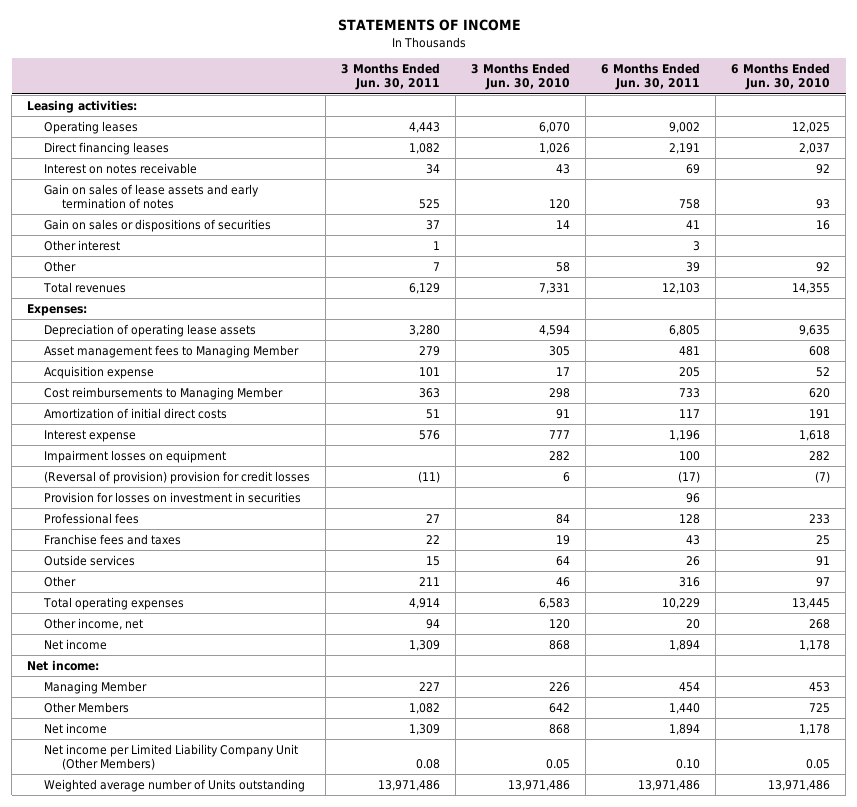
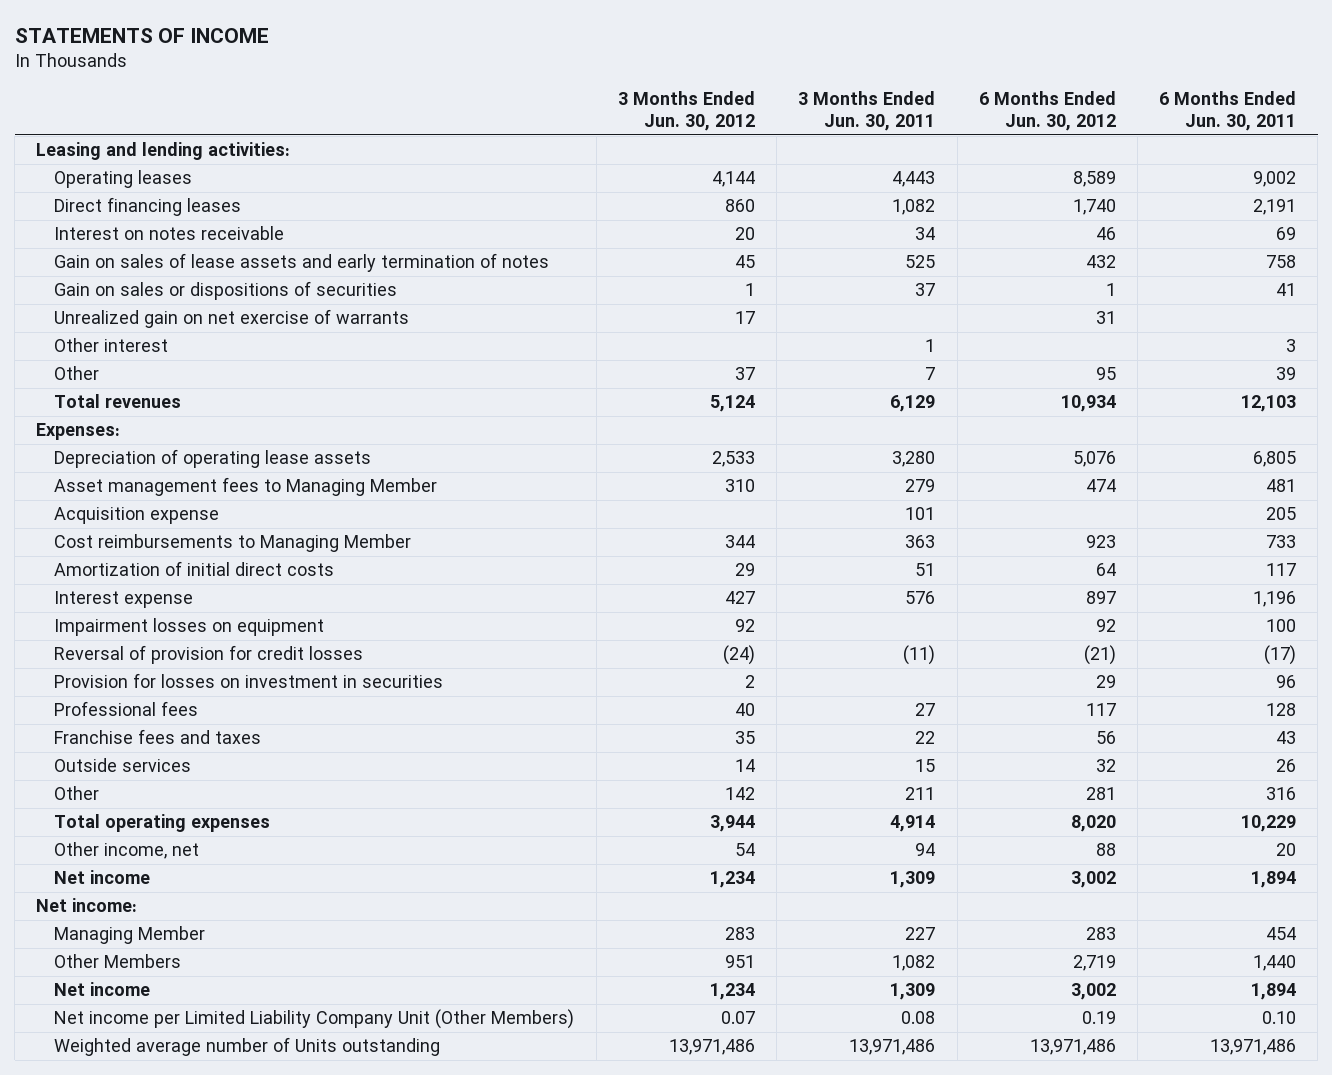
[471,63,571,91] 3 Months Ended Jun. 30, 2010 -> none
[731,63,831,91] 6 Months Ended Jun. 30, 2010 -> none
none -> [617,91,755,132] 3 Months Ended Jun. 30, 2012
none -> [978,91,1116,132] 6 Months Ended Jun. 30, 2012
[27,100,138,114] Leasing activities: -> [36,142,291,161] Leasing and lending activities:
none -> [54,309,410,329] Unrealized gain on net exercise of warrants
[44,471,311,485] (Reversal of provision) provision for credit losses -> [54,645,364,665] Reversal of provision for credit losses

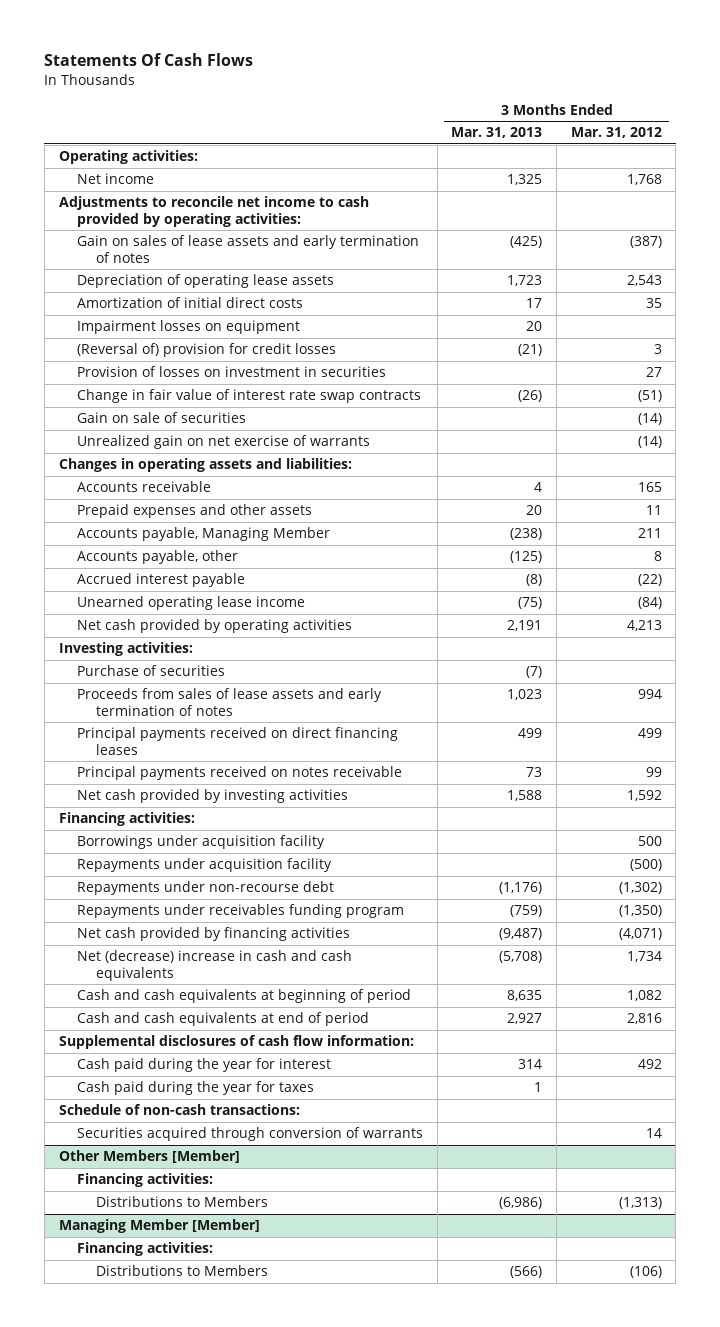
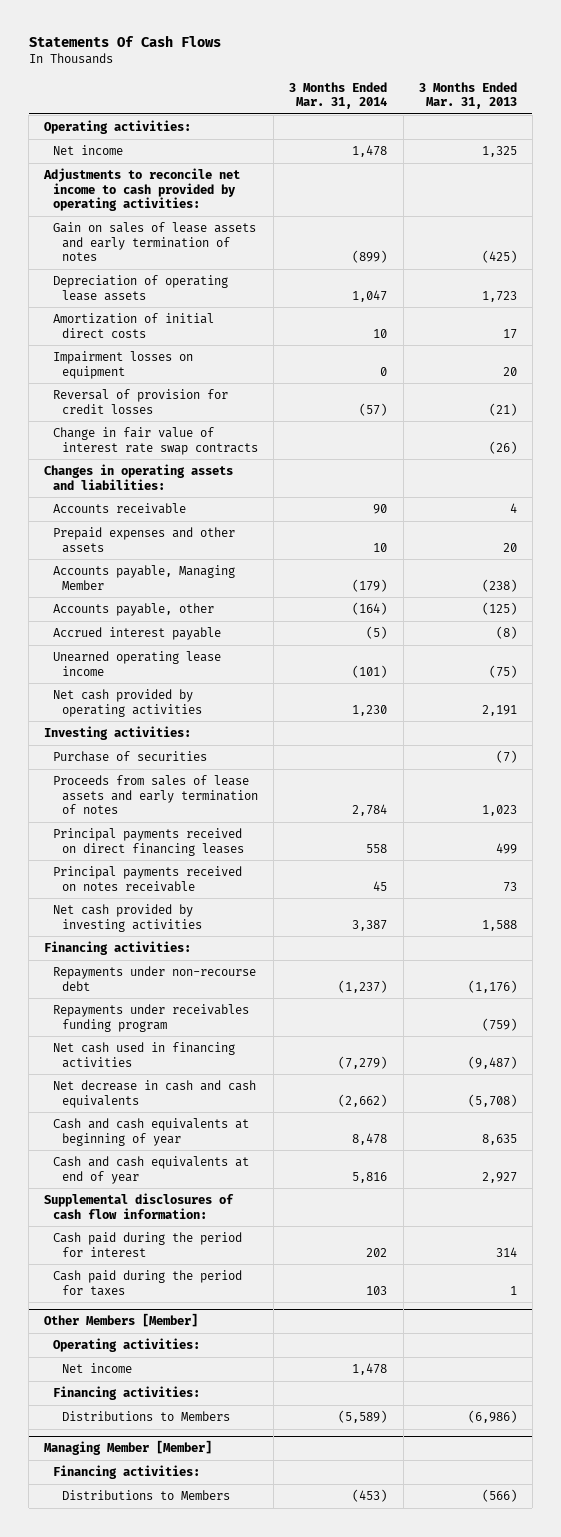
[570,127,662,139] Mar. 31, 2012 -> none
none -> [289,81,388,109] 3 Months Ended Mar. 31, 2014
[77,366,387,378] Provision of losses on investment in securities -> none
[77,343,337,358] (Reversal of) provision for credit losses -> [53,389,229,414] Reversal of provision for credit losses
[77,412,247,424] Gain on sale of securities -> none
[77,435,371,450] Unrealized gain on net exercise of warrants -> none
[77,835,326,850] Borrowings under acquisition facility -> none
[77,858,333,873] Repayments under acquisition facility -> none
[77,927,351,942] Net cash provided by financing activities -> [53,1042,236,1068] Net cash used in financing activities
[77,950,353,981] Net (decrease) increase in cash and cash equivalents -> [53,1080,257,1108] Net decrease in cash and cash equivalents
[77,989,412,1004] Cash and cash equivalents at beginning of period -> [53,1118,250,1146] Cash and cash equivalents at beginning of year
[77,1012,370,1027] Cash and cash equivalents at end of period -> [53,1156,250,1184] Cash and cash equivalents at end of year
[58,1104,300,1116] Schedule of non-cash transactions: -> none
[77,1127,424,1142] Securities acquired through conversion of warrants -> none
[77,1058,332,1073] Cash paid during the year for interest -> [53,1232,243,1257] Cash paid during the period for interest
[77,1081,315,1096] Cash paid during the year for taxes -> [53,1270,243,1296] Cash paid during the period for taxes
none -> [53,1338,201,1353] Operating activities:
none -> [62,1363,133,1374] Net income

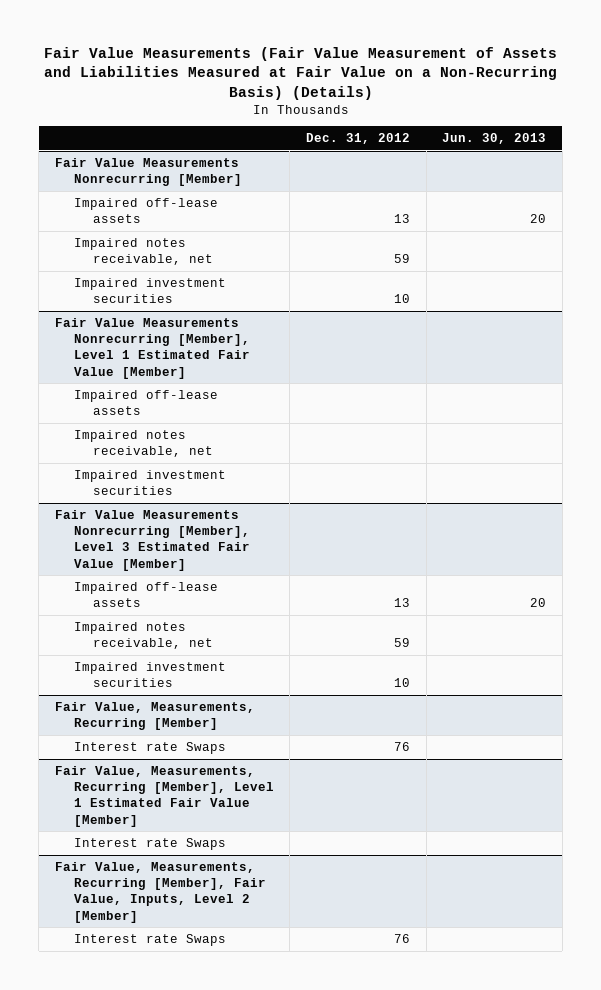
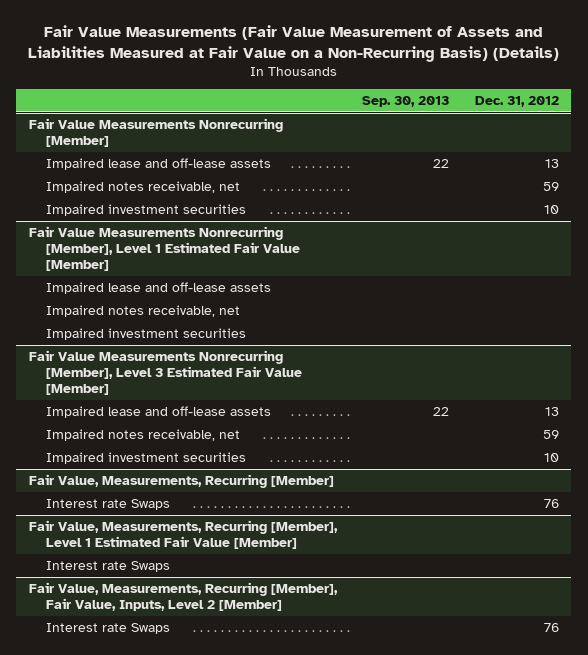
[442,133,547,145] Jun. 30, 2013 -> none
none -> [362,95,450,107] Sep. 30, 2013
[73,198,218,224] Impaired off-lease assets -> [45,157,271,170] Impaired lease and off-lease assets
[73,390,218,416] Impaired off-lease assets -> [45,281,271,294] Impaired lease and off-lease assets
[73,582,218,608] Impaired off-lease assets -> [45,405,271,418] Impaired lease and off-lease assets

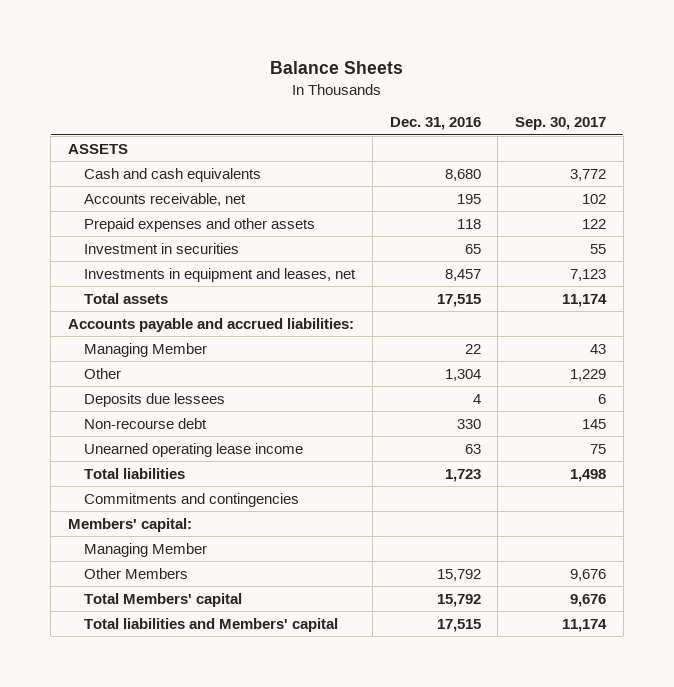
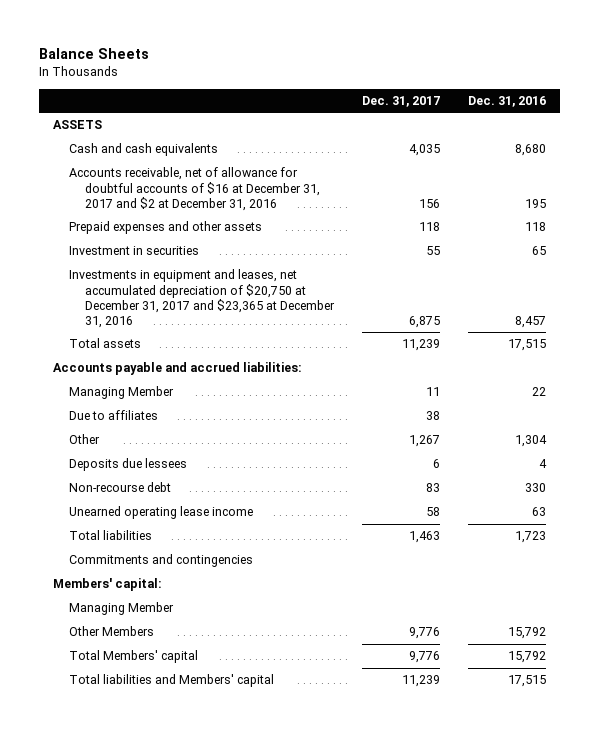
[515,117,607,131] Sep. 30, 2017 -> none
none -> [362,95,441,107] Dec. 31, 2017
[84,192,247,206] Accounts receivable, net -> [69,167,321,211] Accounts receivable, net of allowance for doubtful accounts of $16 at December 31, 2017 and $2 at December 31, 2016
[84,267,357,282] Investments in equipment and leases, net -> [69,269,336,329] Investments in equipment and leases, net accumulated depreciation of $20,750 at December 31, 2017 and $23,365 at December 31, 2016
none -> [69,410,159,421] Due to affiliates

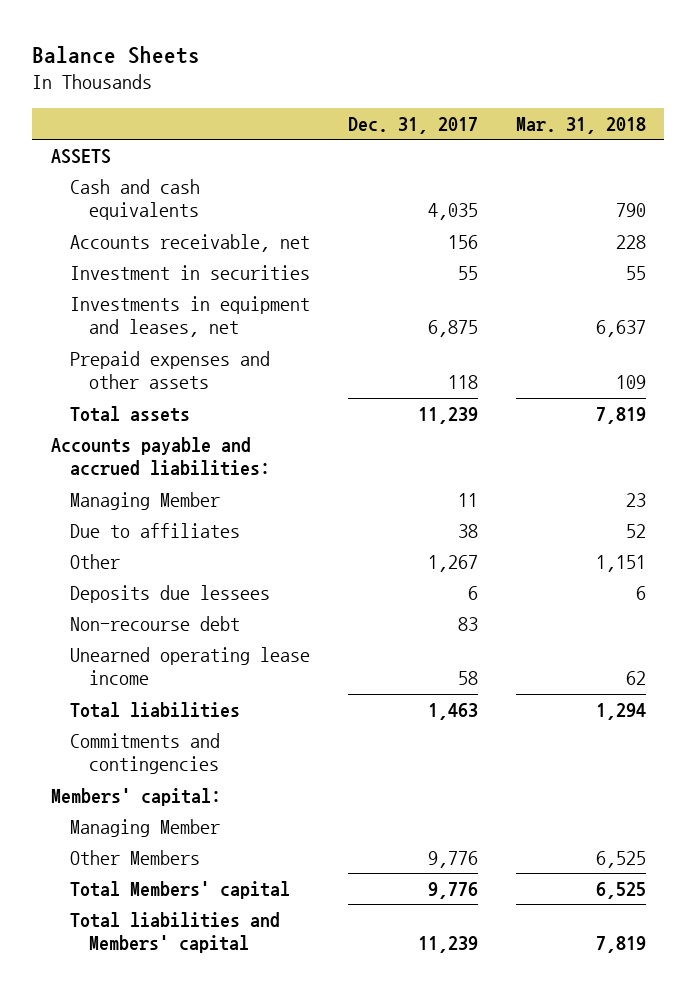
[467,95,546,107] Dec. 31, 2016 -> none
none -> [515,116,646,134] Mar. 31, 2018
[69,167,321,211] Accounts receivable, net of allowance for doubtful accounts of $16 at December 31, 2017 and $2 at December 31, 2016 -> [69,233,310,252] Accounts receivable, net
[69,269,336,329] Investments in equipment and leases, net accumulated depreciation of $20,750 at December 31, 2017 and $23,365 at December 31, 2016 -> [69,295,310,338] Investments in equipment and leases, net
[69,221,263,235] Prepaid expenses and other assets -> [69,350,270,390] Prepaid expenses and other assets

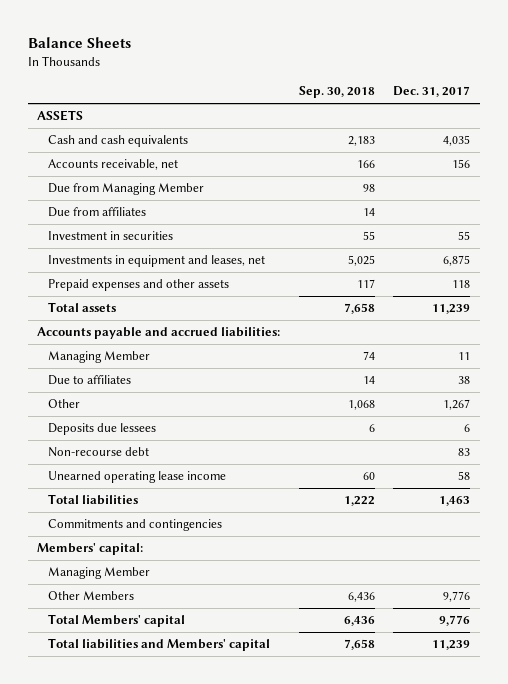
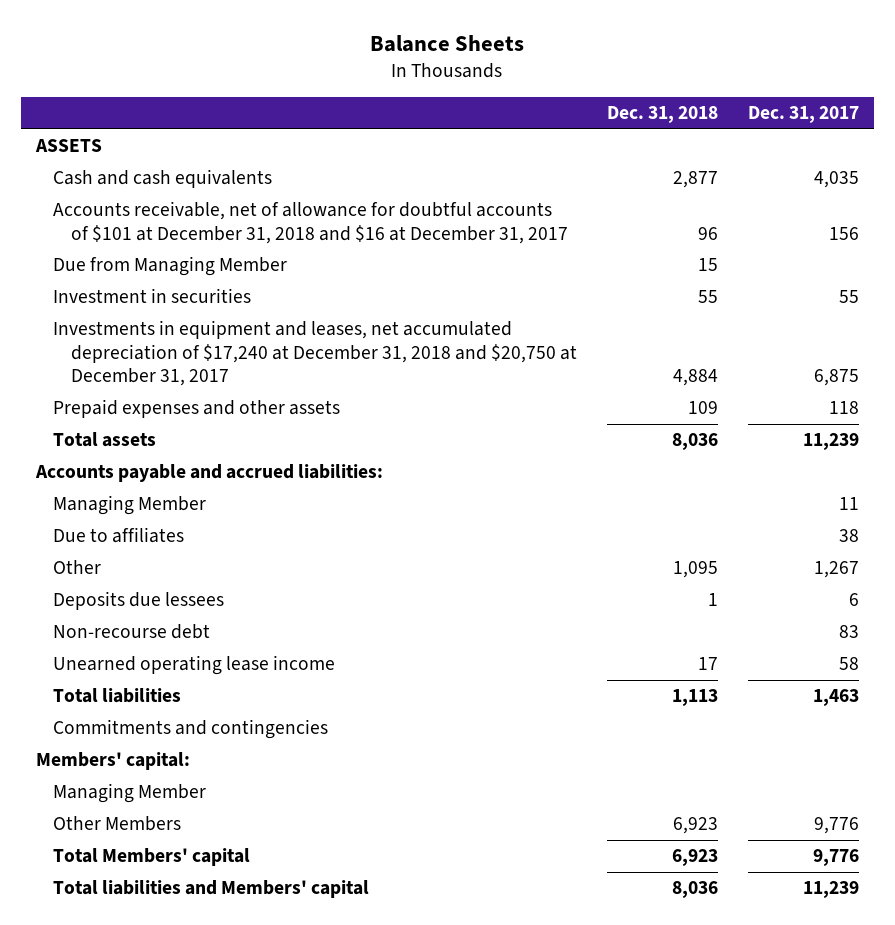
[298,86,375,99] Sep. 30, 2018 -> none
none -> [607,106,719,124] Dec. 31, 2018
[48,159,179,171] Accounts receivable, net -> [53,201,569,244] Accounts receivable, net of allowance for doubtful accounts of $101 at December 31, 2018 and $16 at December 31, 2017
[48,207,147,218] Due from affiliates -> none
[48,255,266,268] Investments in equipment and leases, net -> [53,320,578,387] Investments in equipment and leases, net accumulated depreciation of $17,240 at December 31, 2018 and $20,750 at December 31, 2017

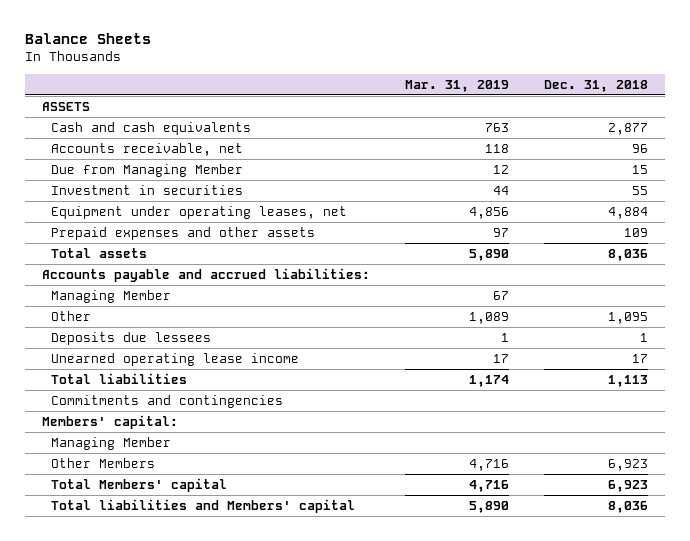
[748,106,860,124] Dec. 31, 2017 -> none
none -> [405,79,510,92] Mar. 31, 2019
[53,201,569,244] Accounts receivable, net of allowance for doubtful accounts of $101 at December 31, 2018 and $16 at December 31, 2017 -> [51,142,244,156] Accounts receivable, net
[53,320,578,387] Investments in equipment and leases, net accumulated depreciation of $17,240 at December 31, 2018 and $20,750 at December 31, 2017 -> [51,205,348,219] Equipment under operating leases, net
[53,527,185,544] Due to affiliates -> none
[53,624,211,640] Non-recourse debt -> none

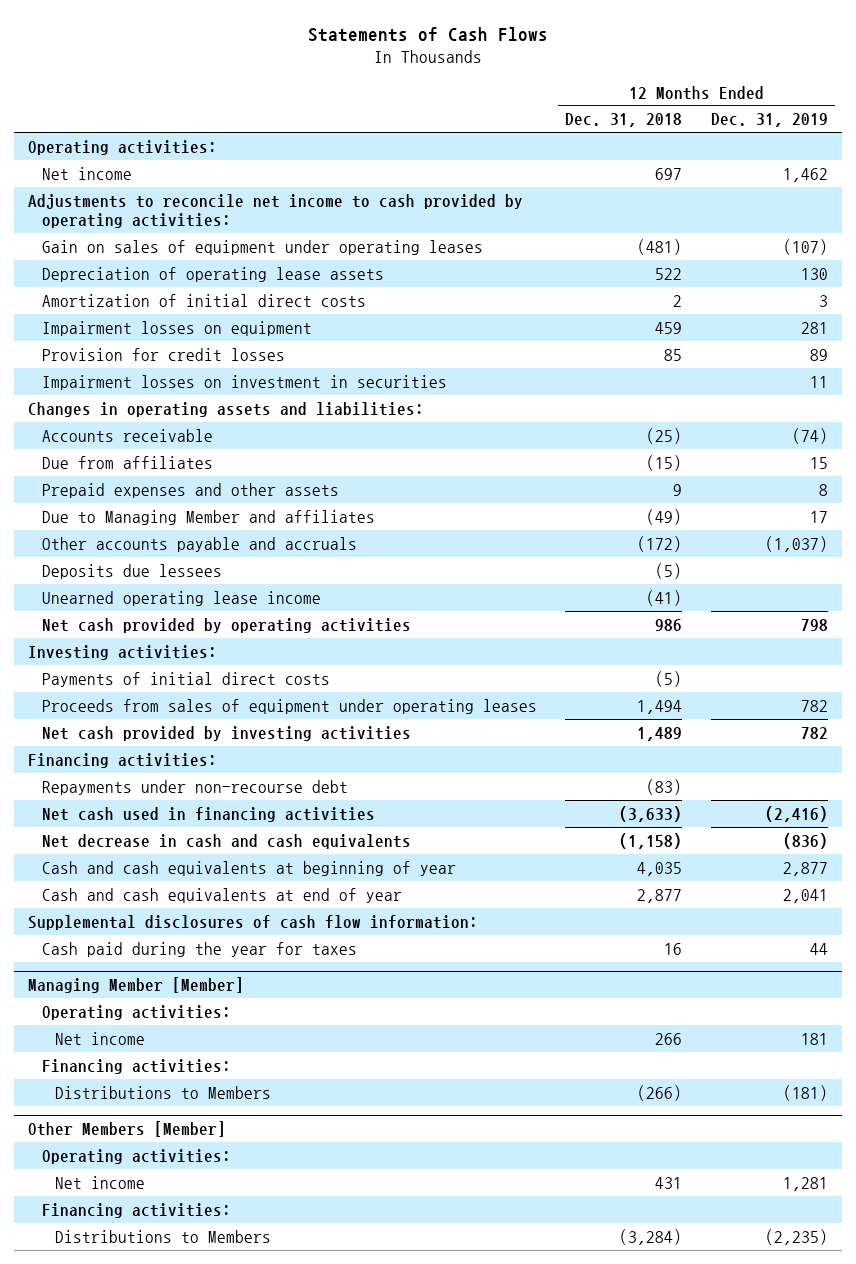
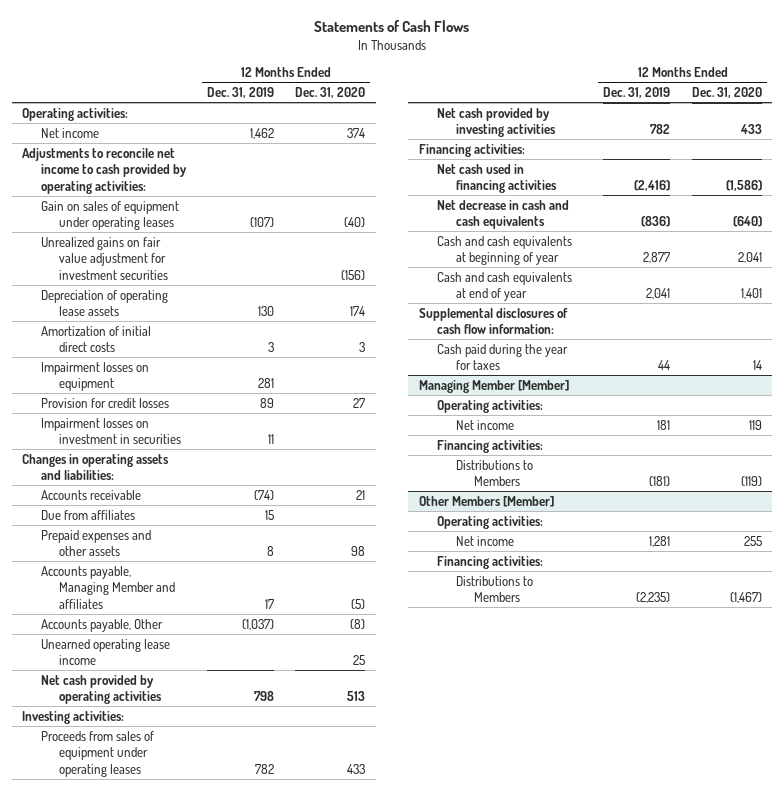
[565,113,683,128] Dec. 31, 2018 -> none
none -> [295,87,366,99] Dec. 31, 2020
none -> [40,236,168,280] Unrealized gains on fair value adjustment for investment securities
[41,563,222,579] Deposits due lessees -> none
[41,509,375,525] Due to Managing Member and affiliates -> [40,565,175,609] Accounts payable, Managing Member and affiliates
[41,536,357,552] Other accounts payable and accruals -> [40,618,163,632] Accounts payable, Other
[41,671,330,687] Payments of initial direct costs -> none
[41,779,348,795] Repayments under non-recourse debt -> none

